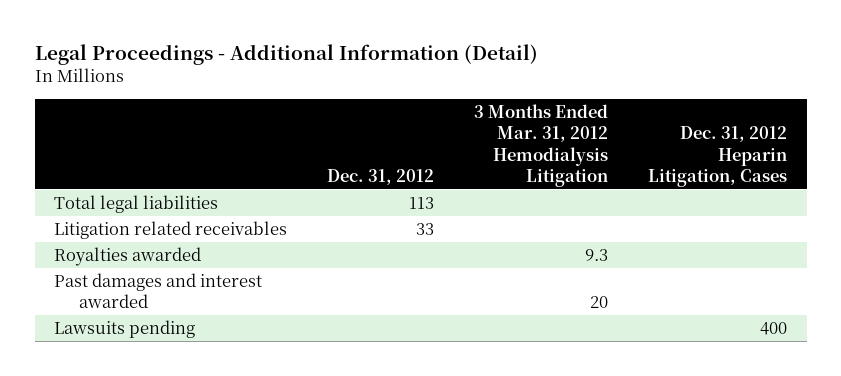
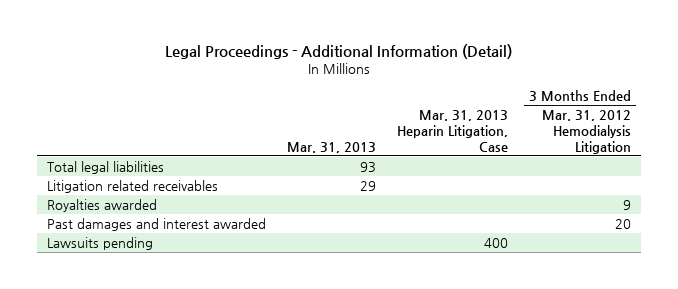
[327,168,435,185] Dec. 31, 2012 -> none
[647,126,787,187] Dec. 31, 2012 Heparin Litigation, Cases -> none
none -> [287,141,377,153] Mar. 31, 2013
none -> [396,110,508,152] Mar. 31, 2013 Heparin Litigation, Case
[585,248,609,261] 9.3 -> [622,199,631,210] 9

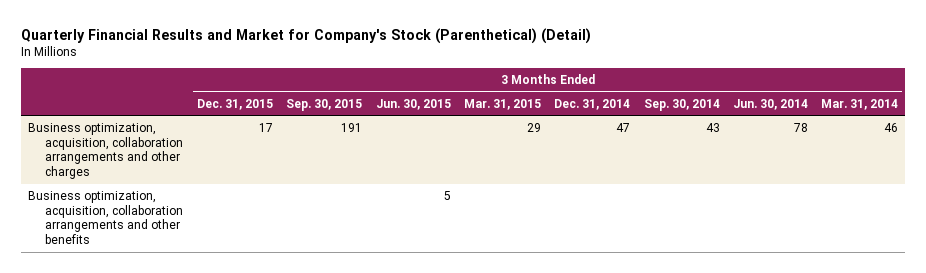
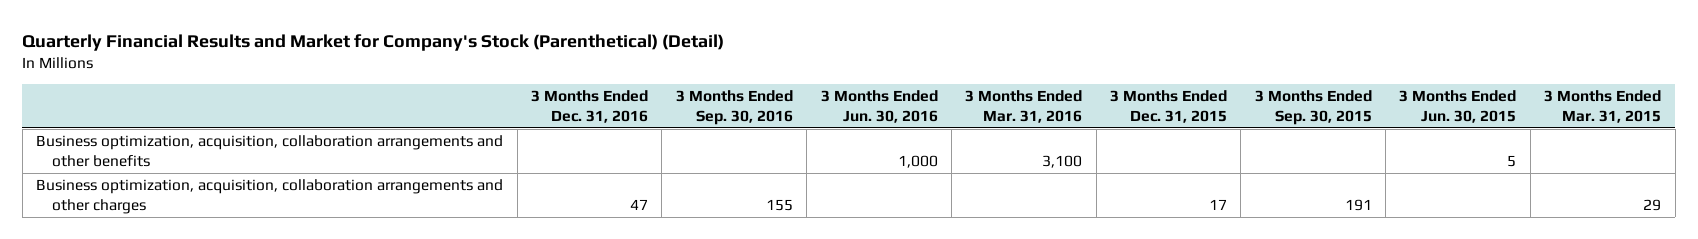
[554,98,631,110] Dec. 31, 2014 -> none
[643,98,720,111] Sep. 30, 2014 -> none
[732,98,808,110] Jun. 30, 2014 -> none
[821,98,899,110] Mar. 31, 2014 -> none
none -> [531,90,649,123] 3 Months Ended Dec. 31, 2016
none -> [675,90,793,125] 3 Months Ended Sep. 30, 2016
none -> [820,90,938,123] 3 Months Ended Jun. 30, 2016
none -> [965,90,1083,123] 3 Months Ended Mar. 31, 2016
[28,123,184,180] Business optimization, acquisition, collaboration arrangements and other charges -> [36,179,504,215] Business optimization, acquisition, collaboration arrangements and other charges

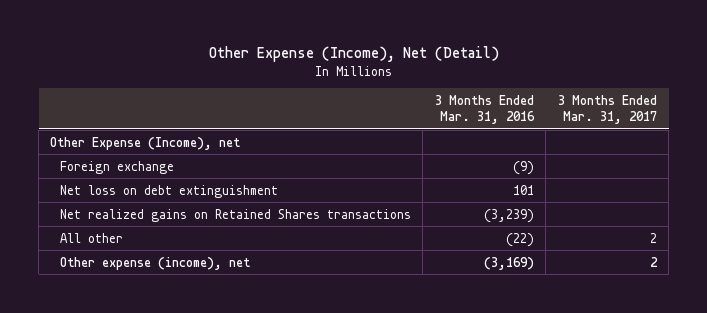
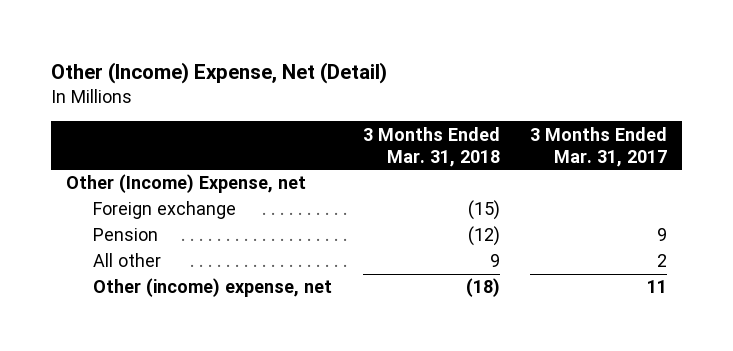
[208,46,499,63] Other Expense (Income), Net (Detail) -> [51,62,388,85] Other (Income) Expense, Net (Detail)
[434,95,535,125] 3 Months Ended Mar. 31, 2016 -> none
none -> [362,126,500,167] 3 Months Ended Mar. 31, 2018
[50,136,241,150] Other Expense (Income), net -> [66,174,307,194] Other (Income) Expense, net
[59,184,278,198] Net loss on debt extinguishment -> none
[59,208,411,222] Net realized gains on Retained Shares transactions -> none
none -> [93,228,159,242] Pension
[59,256,250,270] Other expense (income), net -> [93,278,333,298] Other (income) expense, net
[649,256,658,267] 2 -> [647,280,668,294] 11

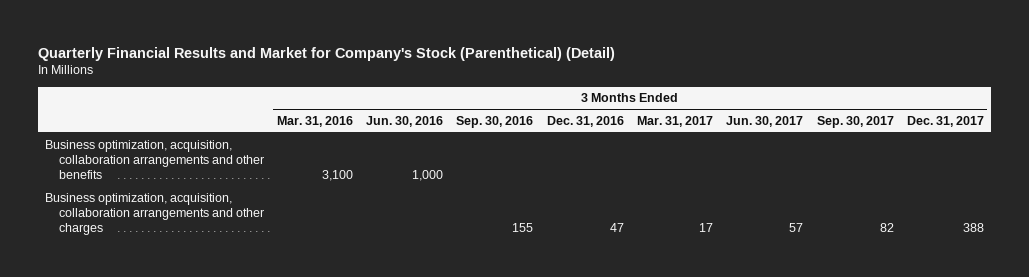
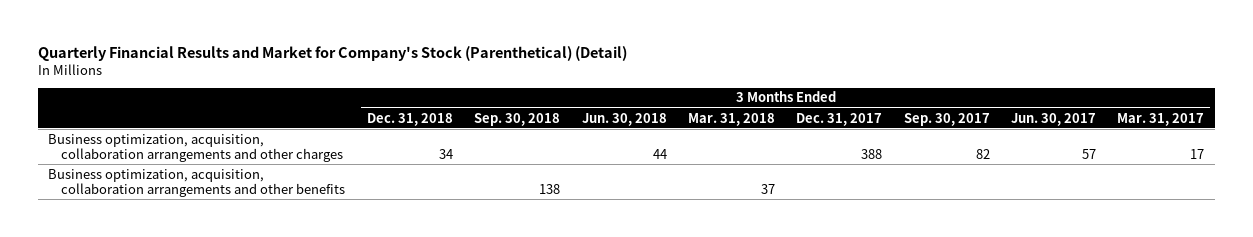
[276,115,353,127] Mar. 31, 2016 -> none
[366,115,444,127] Jun. 30, 2016 -> none
[456,115,534,128] Sep. 30, 2016 -> none
[546,115,624,127] Dec. 31, 2016 -> none
none -> [366,112,453,126] Dec. 31, 2018
none -> [474,112,561,126] Sep. 30, 2018
none -> [581,112,667,126] Jun. 30, 2018
none -> [687,112,775,126] Mar. 31, 2018
[44,139,264,180] Business optimization, acquisition, collaboration arrangements and other benefits -> [48,168,346,198] Business optimization, acquisition, collaboration arrangements and other benefits

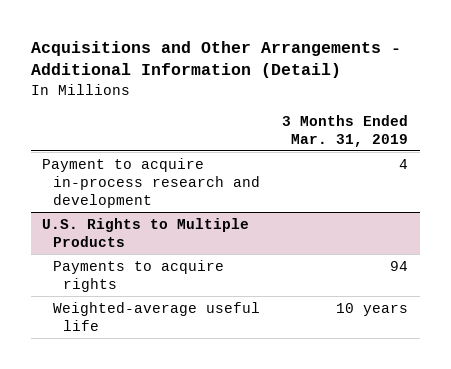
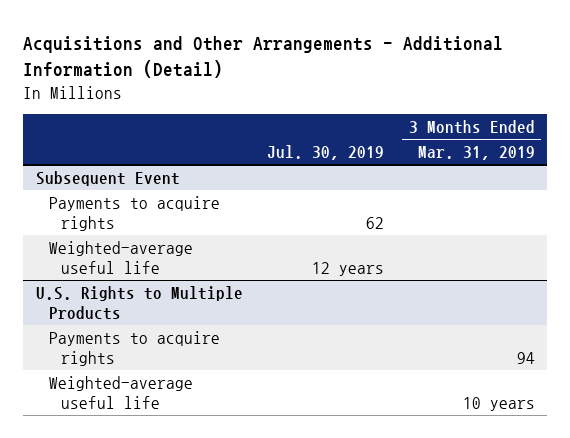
none -> [267,145,385,161] Jul. 30, 2019
[42,157,260,208] Payment to acquire in-process research and development -> none
none -> [35,170,180,186] Subsequent Event
none -> [48,195,220,232] Payments to acquire rights
none -> [48,240,193,275] Weighted-average useful life

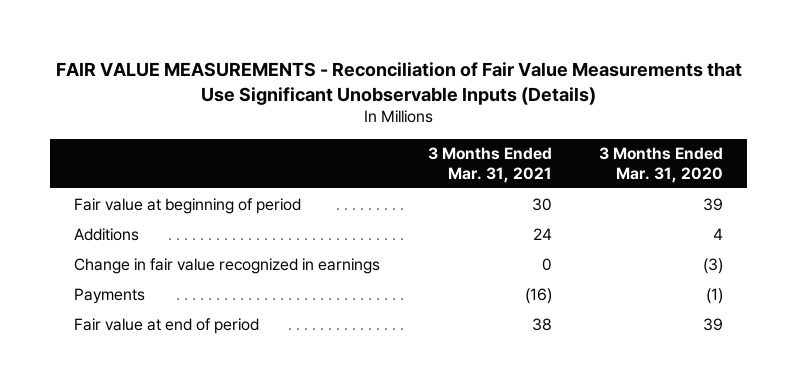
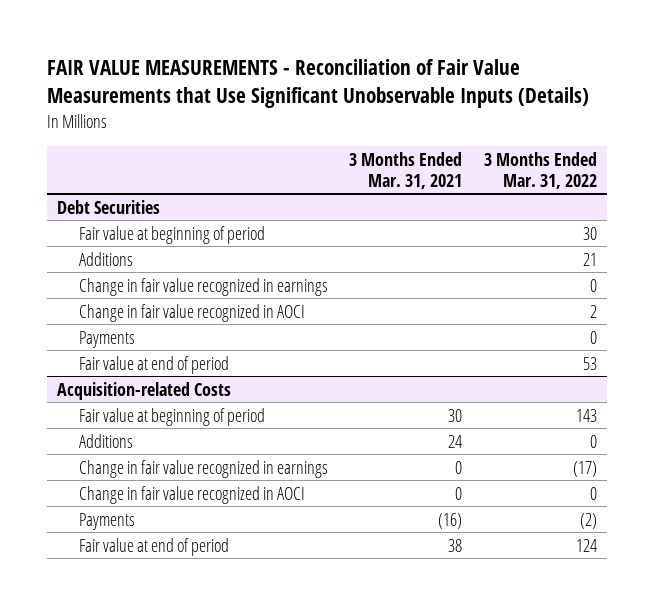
[599,147,724,183] 3 Months Ended Mar. 31, 2020 -> none
none -> [483,151,597,189] 3 Months Ended Mar. 31, 2022
none -> [57,199,161,214] Debt Securities
none -> [78,225,265,244] Fair value at beginning of period
none -> [78,251,133,266] Additions
none -> [78,277,328,296] Change in fair value recognized in earnings
none -> [78,303,305,322] Change in fair value recognized in AOCI
none -> [78,330,135,348] Payments
none -> [78,355,229,374] Fair value at end of period
none -> [57,381,232,400] Acquisition-related Costs
none -> [78,485,305,504] Change in fair value recognized in AOCI

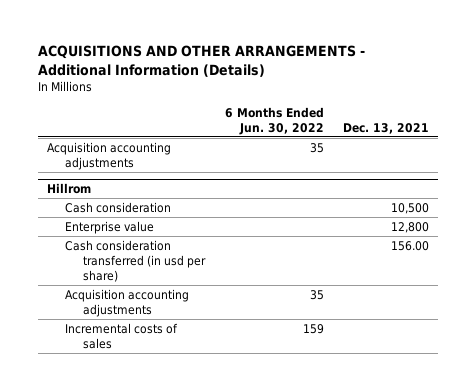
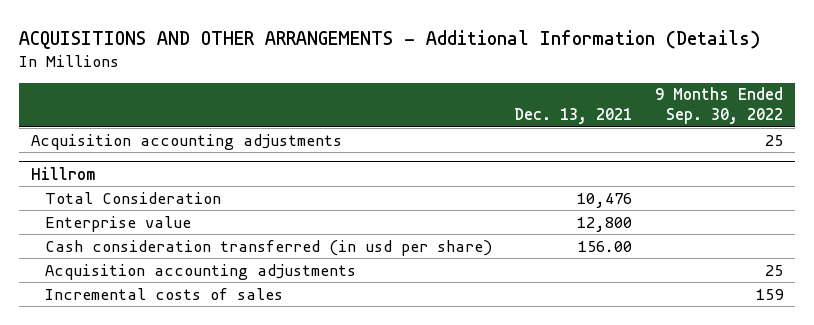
[224,106,324,135] 6 Months Ended Jun. 30, 2022 -> none
none -> [655,87,784,125] 9 Months Ended Sep. 30, 2022
[65,201,172,213] Cash consideration -> none
none -> [44,191,221,204] Total Consideration

